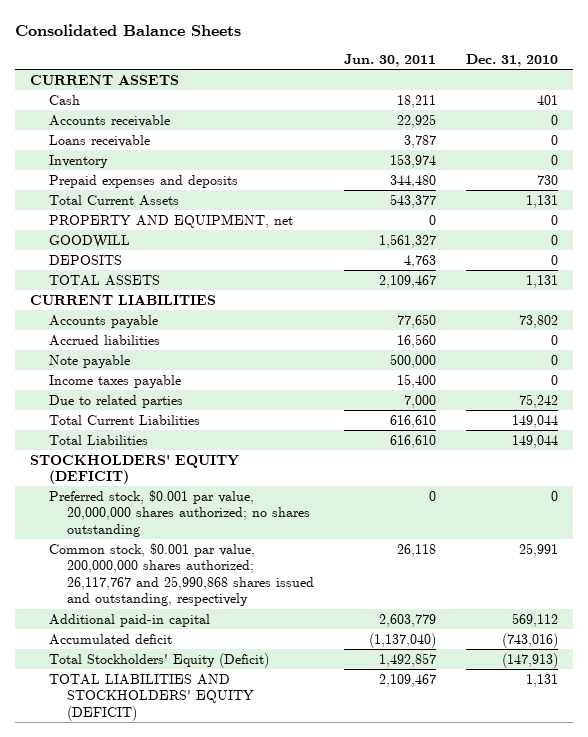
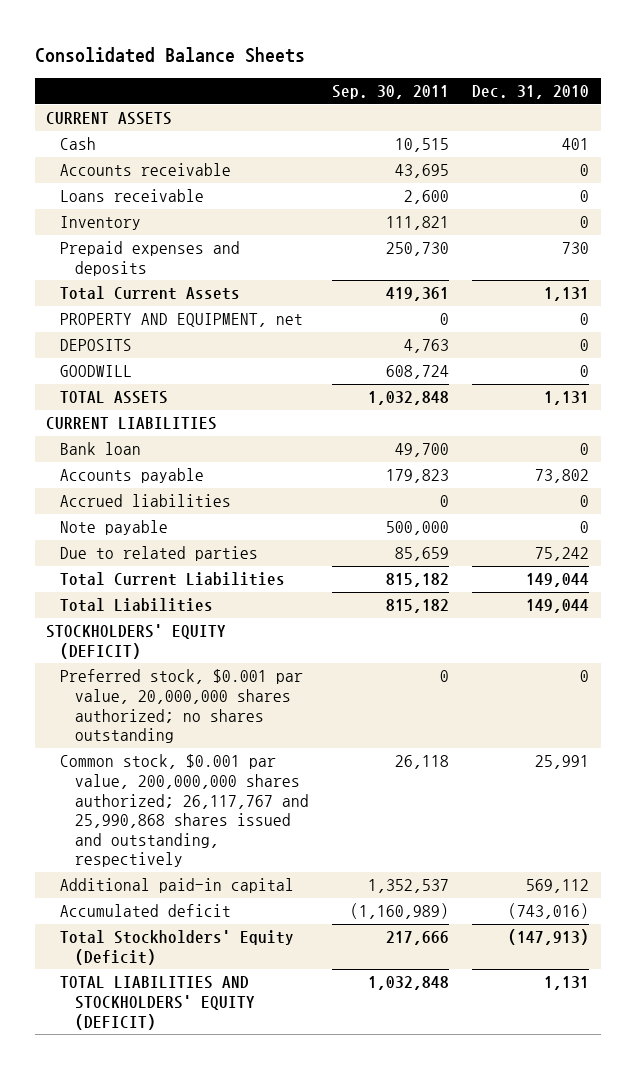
[344,53,437,67] Jun. 30, 2011 -> none
none -> [331,85,449,100] Sep. 30, 2011
[48,234,130,248] GOODWILL -> [60,365,133,378] GOODWILL
none -> [60,442,142,456] Bank loan
[48,374,181,388] Income taxes payable -> none

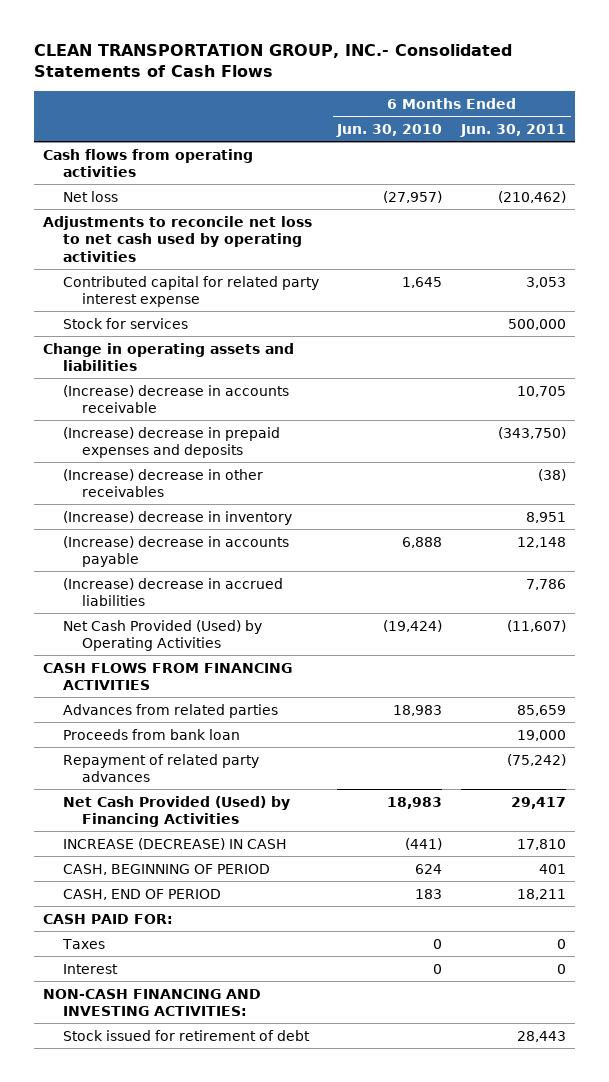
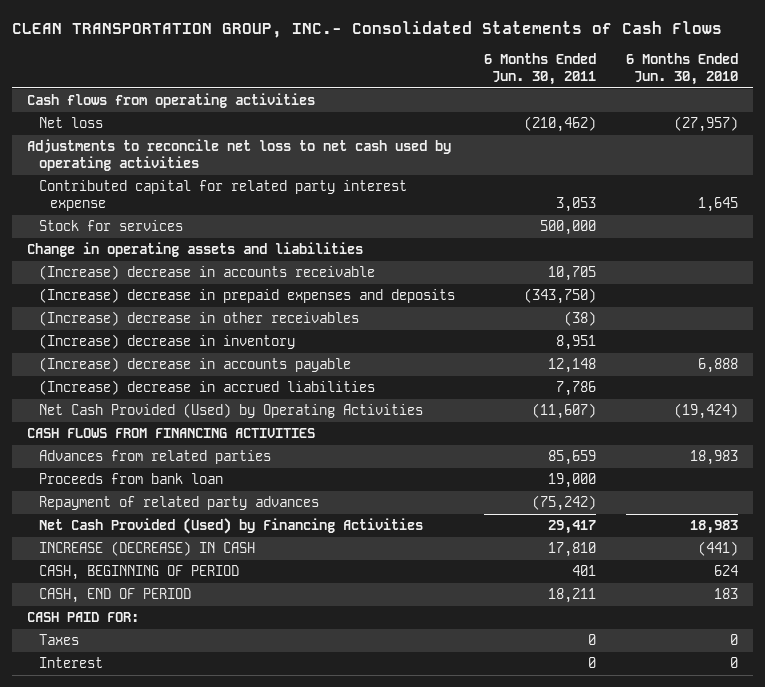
[43,988,262,1017] NON-CASH FINANCING AND INVESTING ACTIVITIES: -> none
[62,1029,310,1041] Stock issued for retirement of debt -> none

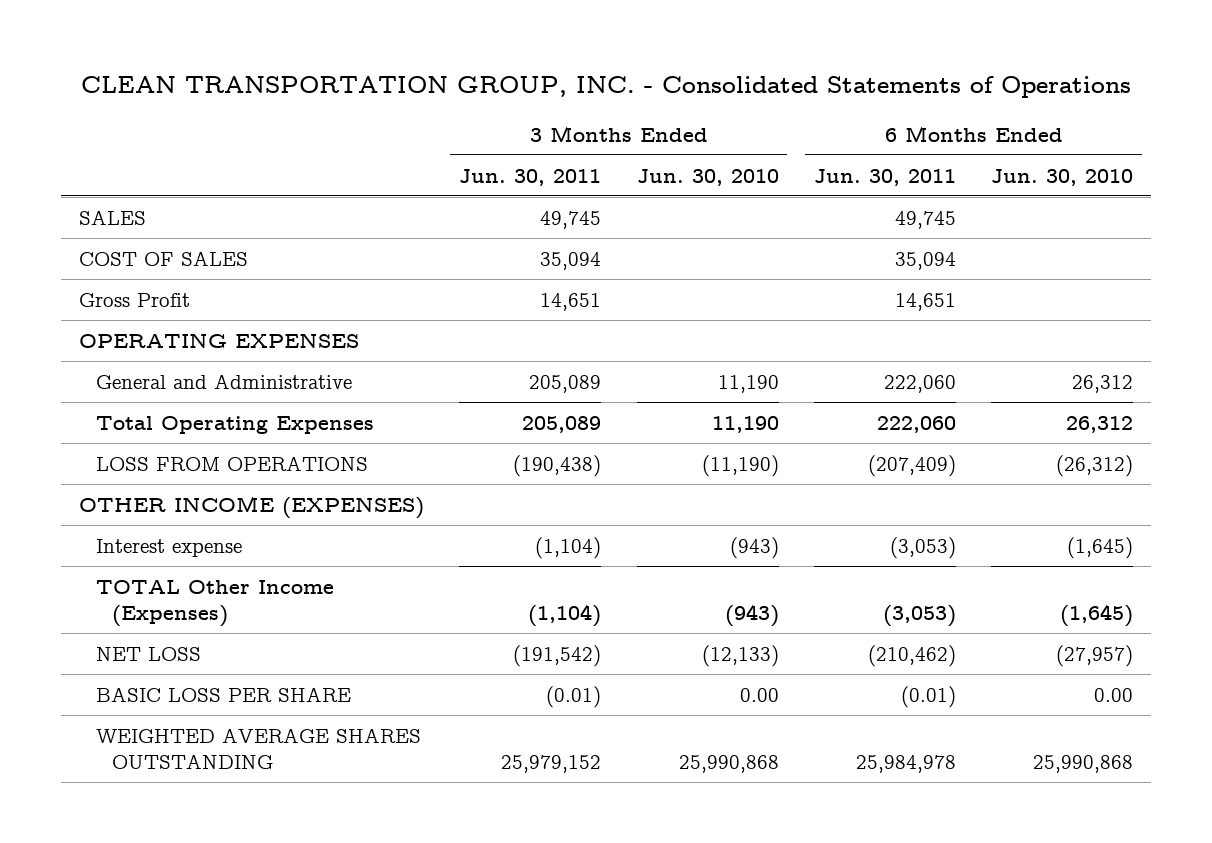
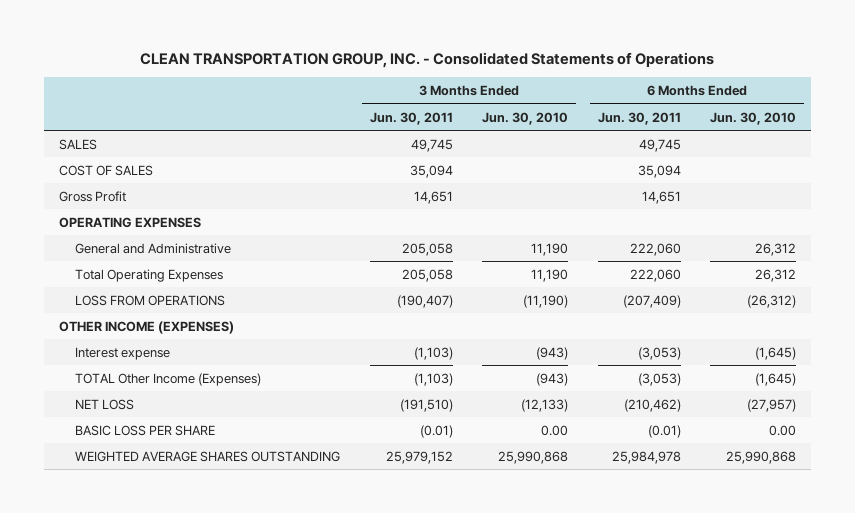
[529,374,602,393] 205,089 -> [401,242,453,256] 205,058
[522,415,602,433] 205,089 -> [401,268,453,282] 205,058
[513,454,602,477] (190,438) -> [396,294,453,308] (190,407)
[535,536,602,559] (1,104) -> [413,346,453,360] (1,103)
[528,603,602,627] (1,104) -> [413,372,453,386] (1,103)
[513,644,602,667] (191,542) -> [399,398,453,412] (191,510)

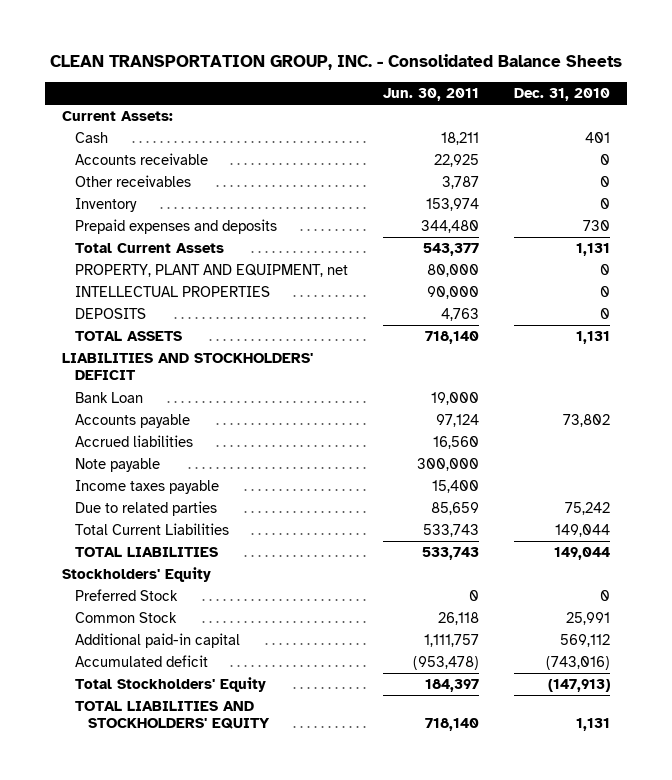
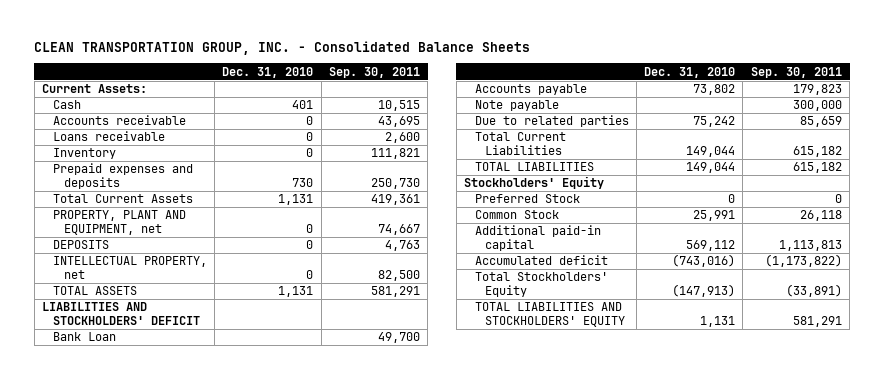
[383,87,480,101] Jun. 30, 2011 -> none
none -> [328,66,420,78] Sep. 30, 2011
[75,175,192,188] Other receivables -> none
none -> [52,131,165,142] Loans receivable
[75,286,271,298] INTELLECTUAL PROPERTIES -> none
none -> [52,256,207,279] INTELLECTUAL PROPERTY, net
[75,435,194,448] Accrued liabilities -> none
[75,480,220,495] Income taxes payable -> none

